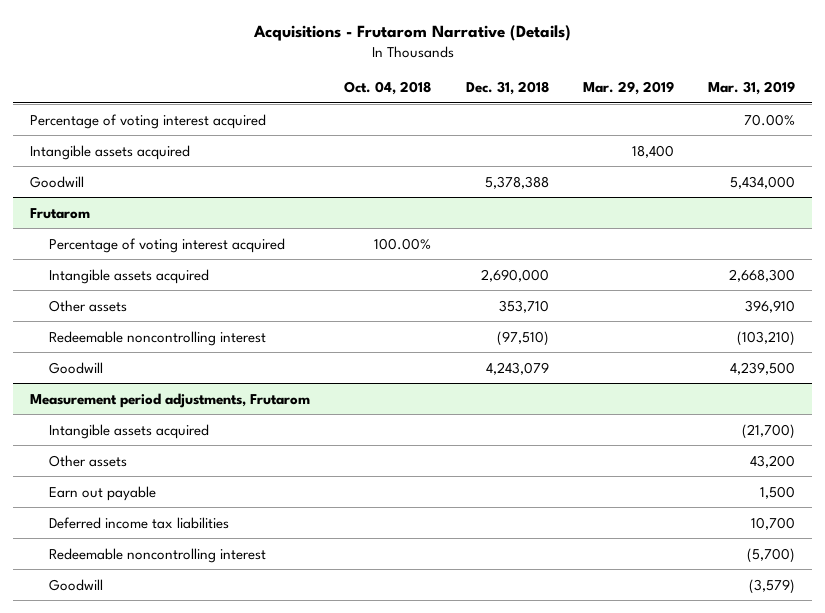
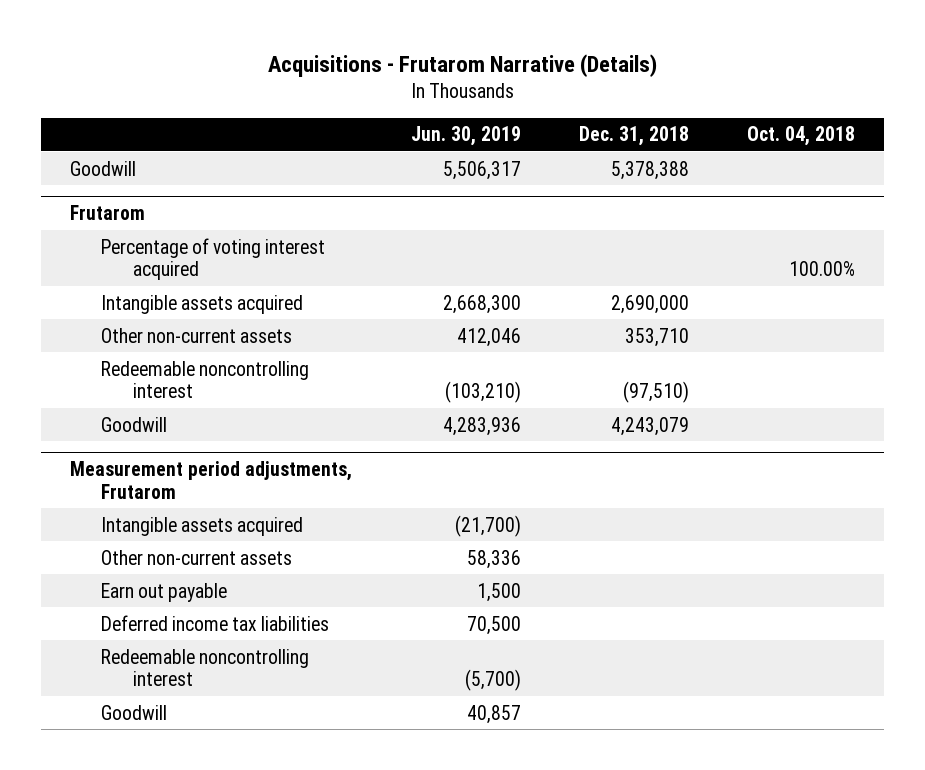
[582,81,674,96] Mar. 29, 2019 -> none
[707,81,795,96] Mar. 31, 2019 -> none
none -> [410,126,521,147] Jun. 30, 2019
[30,113,267,129] Percentage of voting interest acquired -> none
[30,144,191,160] Intangible assets acquired -> none
[48,299,127,312] Other assets -> [101,327,293,343] Other non-current assets
[48,454,127,467] Other assets -> [101,549,293,565] Other non-current assets

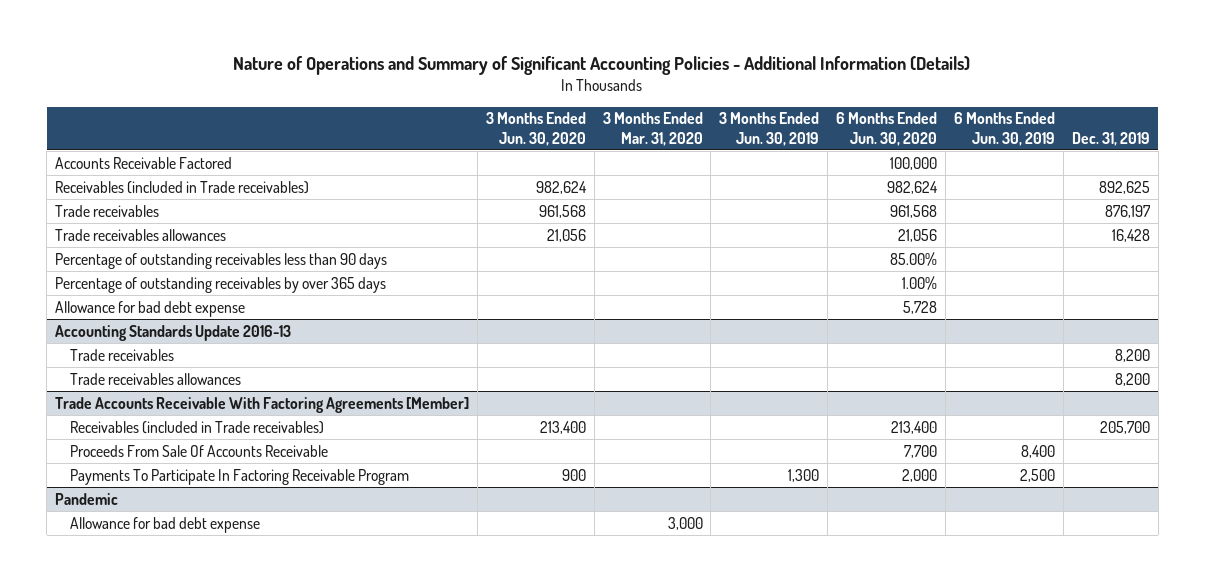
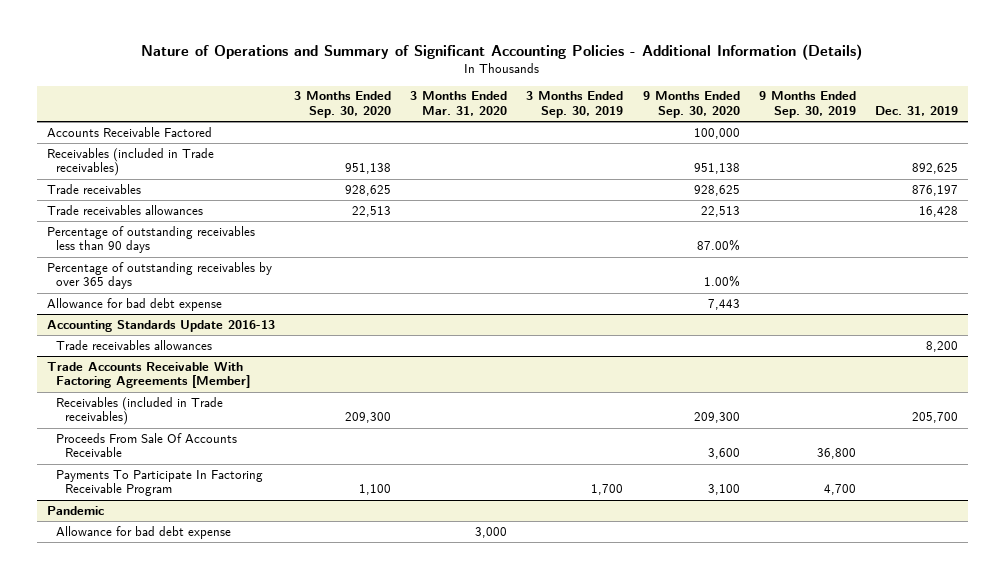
[485,112,586,146] 3 Months Ended Jun. 30, 2020 -> none
[719,112,820,146] 3 Months Ended Jun. 30, 2019 -> none
[836,112,938,146] 6 Months Ended Jun. 30, 2020 -> none
[953,112,1055,146] 6 Months Ended Jun. 30, 2019 -> none
none -> [293,91,391,119] 3 Months Ended Sep. 30, 2020
none -> [526,91,624,119] 3 Months Ended Sep. 30, 2019
none -> [642,91,740,119] 9 Months Ended Sep. 30, 2020
none -> [758,91,856,119] 9 Months Ended Sep. 30, 2019
[69,348,174,361] Trade receivables -> none

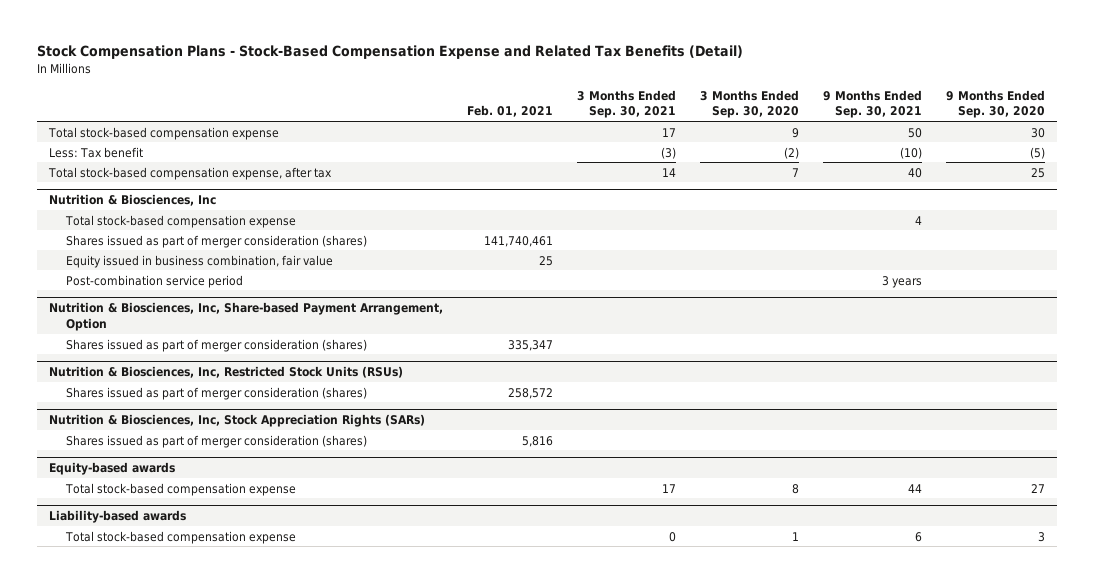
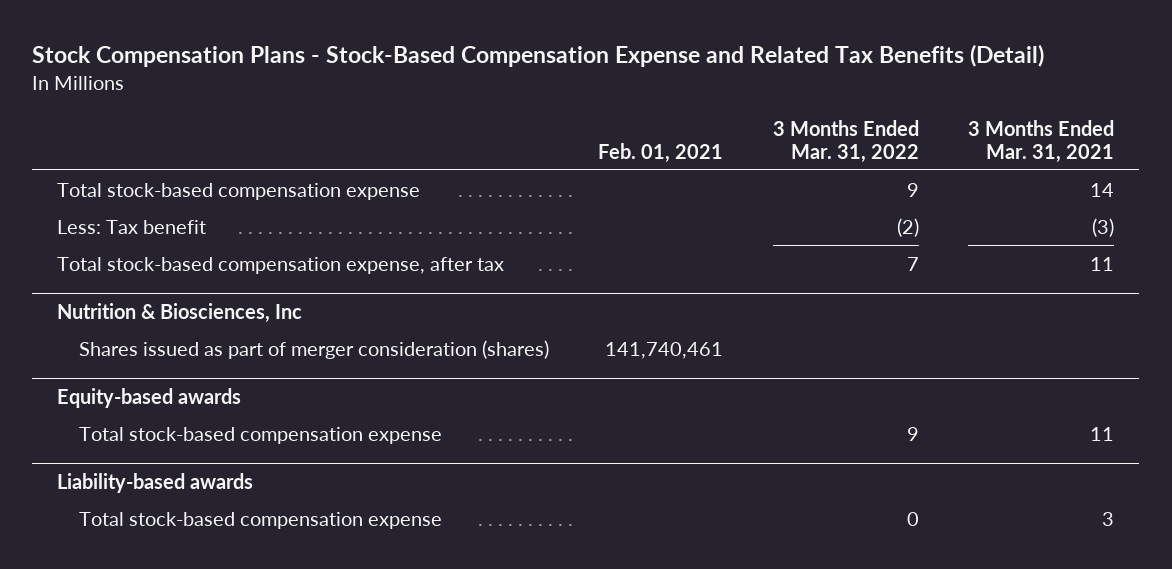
[577,89,677,119] 3 Months Ended Sep. 30, 2021 -> none
[700,89,800,119] 3 Months Ended Sep. 30, 2020 -> none
[823,89,923,119] 9 Months Ended Sep. 30, 2021 -> none
[946,89,1046,119] 9 Months Ended Sep. 30, 2020 -> none
none -> [772,119,919,163] 3 Months Ended Mar. 31, 2022
none -> [968,119,1115,163] 3 Months Ended Mar. 31, 2021
[64,214,296,228] Total stock-based compensation expense -> none
[65,254,333,268] Equity issued in business combination, fair value -> none
[65,274,243,288] Post-combination service period -> none
[49,302,444,331] Nutrition & Biosciences, Inc, Share-based Payment Arrangement, Option -> none
[65,338,367,352] Shares issued as part of merger consideration (shares) -> none
[49,366,404,379] Nutrition & Biosciences, Inc, Restricted Stock Units (RSUs) -> none
[65,386,367,400] Shares issued as part of merger consideration (shares) -> none
[49,414,426,428] Nutrition & Biosciences, Inc, Stock Appreciation Rights (SARs) -> none
[65,434,367,448] Shares issued as part of merger consideration (shares) -> none

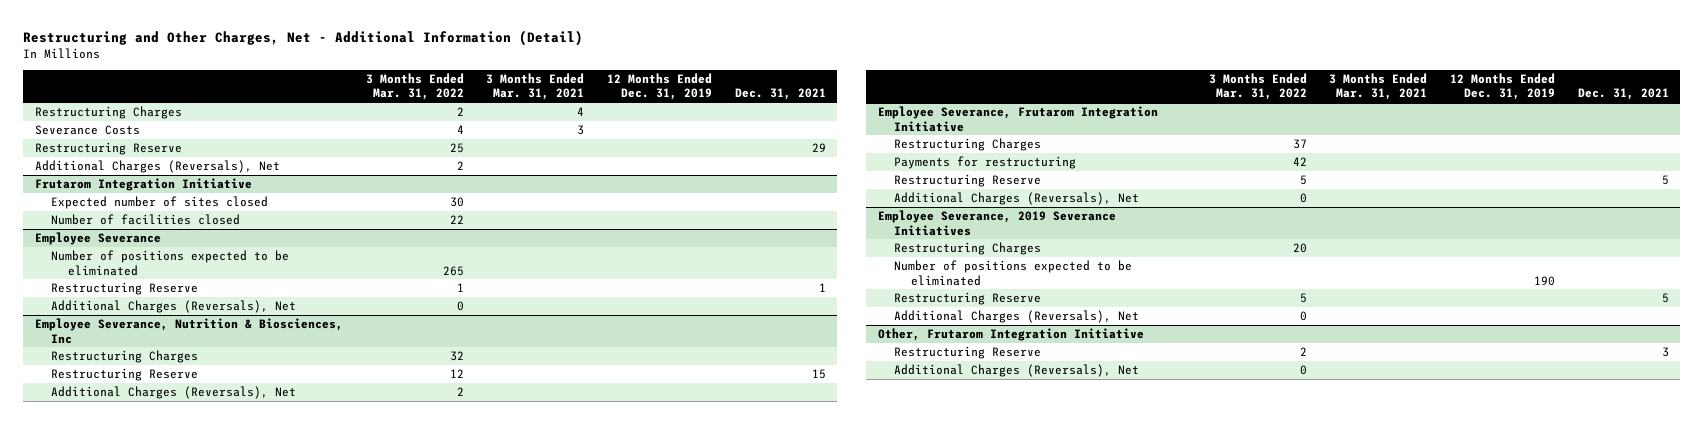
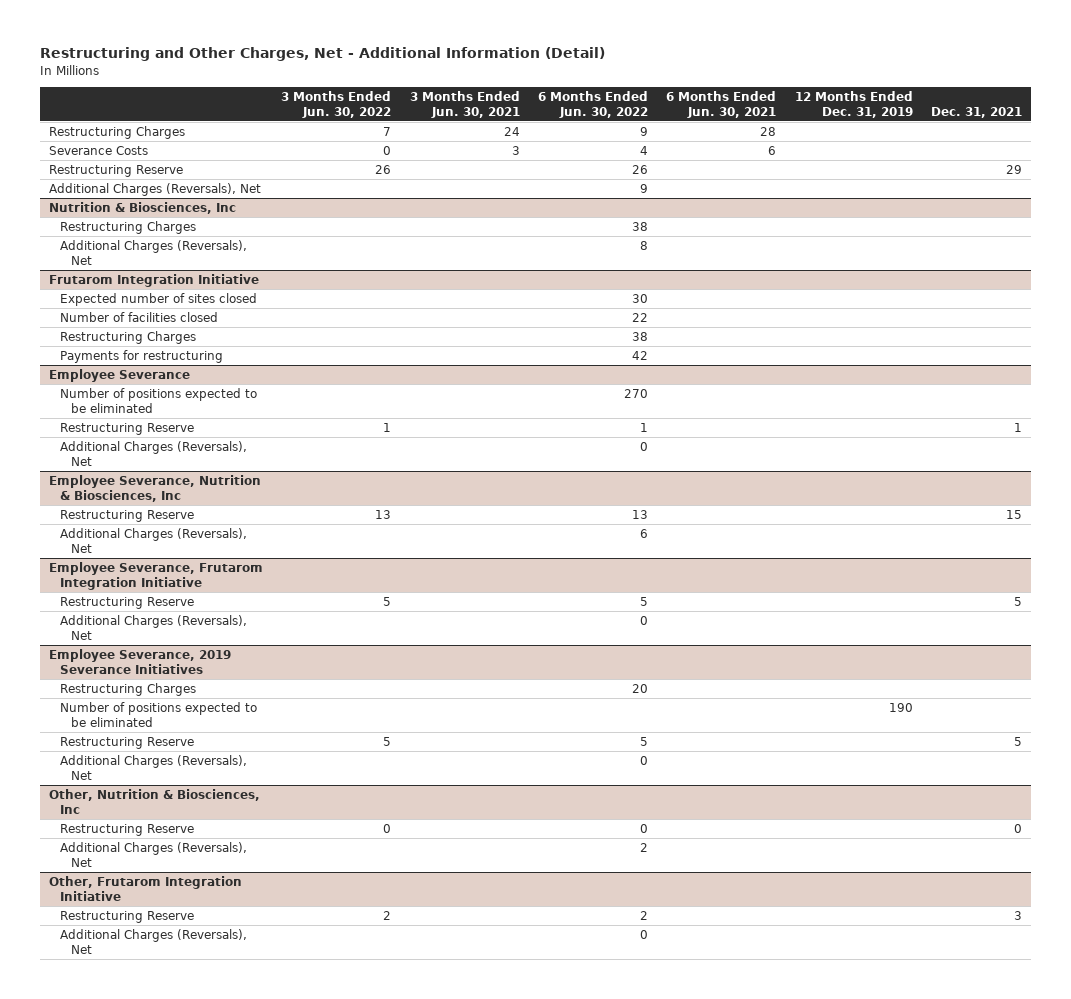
[365,72,464,101] 3 Months Ended Mar. 31, 2022 -> none
[486,72,585,101] 3 Months Ended Mar. 31, 2021 -> none
none -> [281,90,392,118] 3 Months Ended Jun. 30, 2022
none -> [409,90,520,118] 3 Months Ended Jun. 30, 2021
none -> [537,90,648,118] 6 Months Ended Jun. 30, 2022
none -> [666,90,777,118] 6 Months Ended Jun. 30, 2021
none -> [48,201,236,214] Nutrition & Biosciences, Inc
none -> [60,220,197,234] Restructuring Charges
none -> [60,239,248,265] Additional Charges (Reversals), Net
none -> [60,330,197,344] Restructuring Charges
none -> [60,349,224,363] Payments for restructuring
[51,350,199,364] Restructuring Charges -> none
[894,138,1042,152] Restructuring Charges -> none
[894,156,1077,170] Payments for restructuring -> none
none -> [48,788,260,814] Other, Nutrition & Biosciences, Inc
none -> [60,823,195,836] Restructuring Reserve
none -> [60,841,248,867] Additional Charges (Reversals), Net

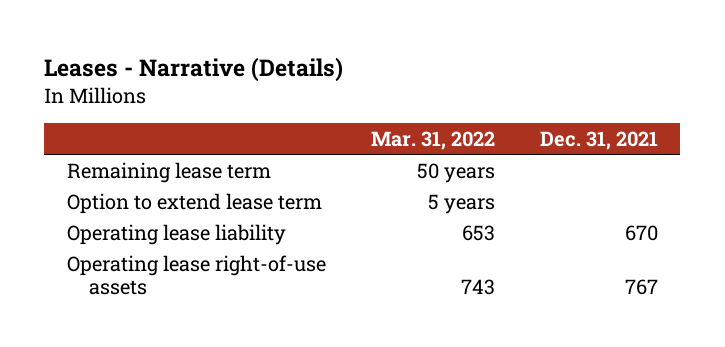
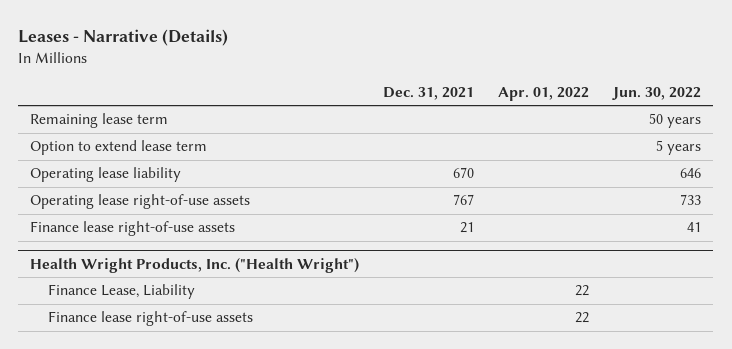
[370,131,495,151] Mar. 31, 2022 -> none
none -> [498,86,590,101] Apr. 01, 2022
none -> [612,86,702,100] Jun. 30, 2022
none -> [30,221,236,237] Finance lease right-of-use assets
none -> [30,257,360,273] Health Wright Products, Inc. ("Health Wright")
none -> [47,284,195,300] Finance Lease, Liability
none -> [47,311,253,327] Finance lease right-of-use assets

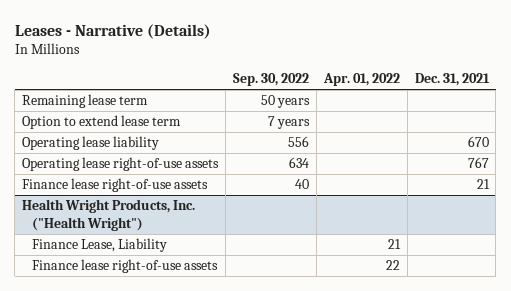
[612,86,702,100] Jun. 30, 2022 -> none
none -> [232,73,309,87] Sep. 30, 2022
[575,285,590,297] 22 -> [387,239,401,250] 21

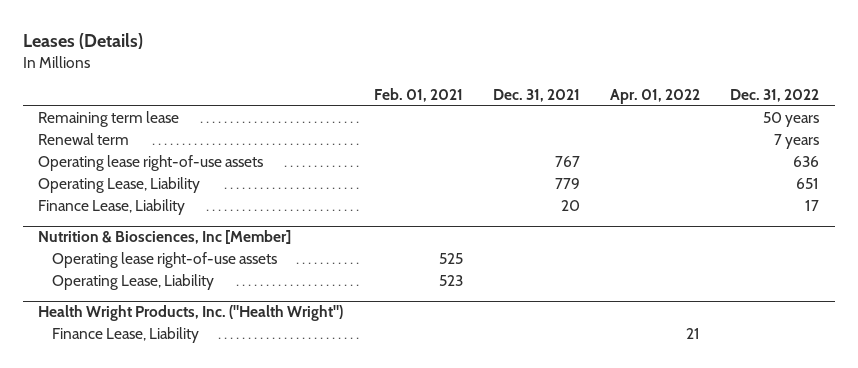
[14,23,211,39] Leases - Narrative (Details) -> [23,33,144,50] Leases (Details)
[232,73,309,87] Sep. 30, 2022 -> none
none -> [373,88,463,103] Feb. 01, 2021
none -> [730,89,820,103] Dec. 31, 2022
[22,136,160,151] Operating lease liability -> none
[22,94,149,109] Remaining lease term -> [38,111,180,128] Remaining term lease
[22,115,182,130] Option to extend lease term -> [38,133,130,146] Renewal term
[22,178,209,193] Finance lease right-of-use assets -> none
none -> [38,177,201,194] Operating Lease, Liability
none -> [38,199,186,216] Finance Lease, Liability
none -> [38,230,292,245] Nutrition & Biosciences, Inc [Member]
none -> [51,252,277,269] Operating lease right-of-use assets
none -> [51,274,214,291] Operating Lease, Liability
[32,259,219,274] Finance lease right-of-use assets -> none

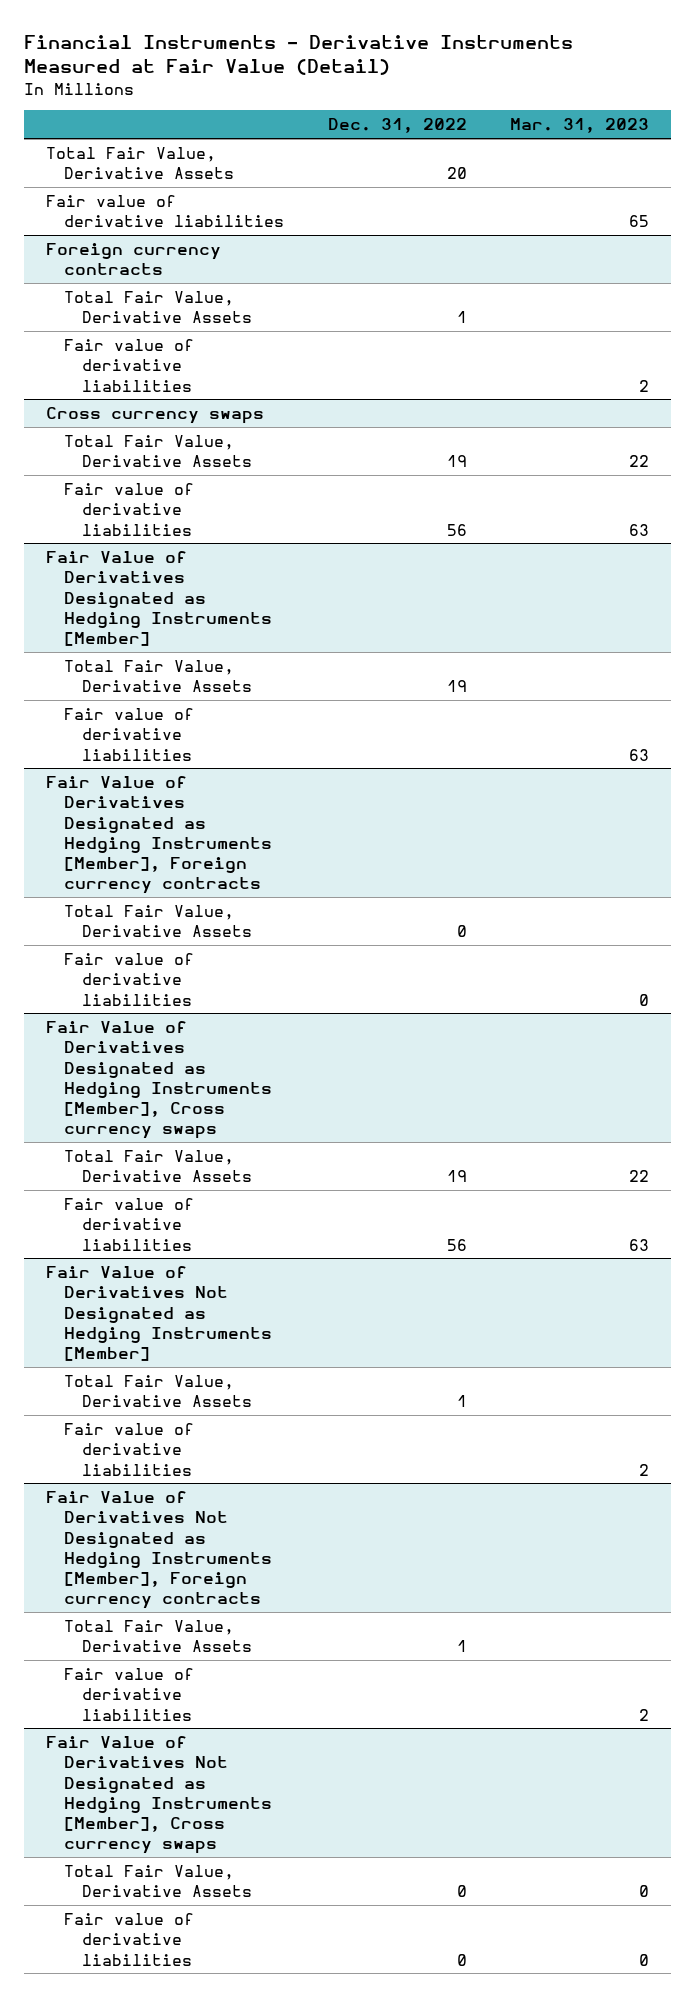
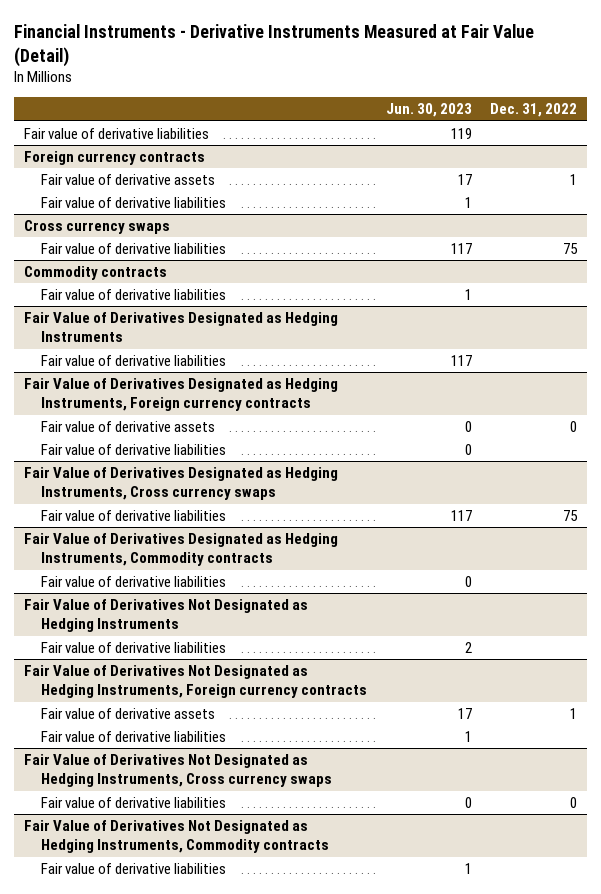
[510,118,650,134] Mar. 31, 2023 -> none
none -> [385,103,472,118] Jun. 30, 2023
[46,146,234,180] Total Fair Value, Derivative Assets -> none
[63,290,252,324] Total Fair Value, Derivative Assets -> [40,174,215,186] Fair value of derivative assets
[63,434,252,468] Total Fair Value, Derivative Assets -> none
[63,659,252,693] Total Fair Value, Derivative Assets -> none
[446,523,467,536] 56 -> [563,243,579,255] 75
none -> [23,266,167,281] Commodity contracts
none -> [40,289,226,301] Fair value of derivative liabilities
[46,550,272,647] Fair Value of Derivatives Designated as Hedging Instruments [Member] -> [23,312,338,343] Fair Value of Derivatives Designated as Hedging Instruments
[46,775,272,895] Fair Value of Derivatives Designated as Hedging Instruments [Member], Foreign currency contracts -> [23,378,338,412] Fair Value of Derivatives Designated as Hedging Instruments, Foreign currency contracts
[63,904,252,938] Total Fair Value, Derivative Assets -> [40,421,215,433] Fair value of derivative assets
[63,1149,252,1183] Total Fair Value, Derivative Assets -> none
[63,1374,252,1408] Total Fair Value, Derivative Assets -> none
[46,1020,272,1140] Fair Value of Derivatives Designated as Hedging Instruments [Member], Cross currency swaps -> [23,467,338,501] Fair Value of Derivatives Designated as Hedging Instruments, Cross currency swaps
[446,1238,467,1251] 56 -> [563,510,579,522] 75
none -> [23,533,338,567] Fair Value of Derivatives Designated as Hedging Instruments, Commodity contracts
none -> [40,576,226,588] Fair value of derivative liabilities
[46,1265,272,1362] Fair Value of Derivatives Not Designated as Hedging Instruments [Member] -> [23,599,308,633] Fair Value of Derivatives Not Designated as Hedging Instruments
[46,1490,272,1610] Fair Value of Derivatives Not Designated as Hedging Instruments [Member], Foreign currency contracts -> [23,665,367,699] Fair Value of Derivatives Not Designated as Hedging Instruments, Foreign currency contracts
[63,1619,252,1653] Total Fair Value, Derivative Assets -> [40,708,215,720] Fair value of derivative assets
[63,1864,252,1898] Total Fair Value, Derivative Assets -> none
[46,1735,272,1855] Fair Value of Derivatives Not Designated as Hedging Instruments [Member], Cross currency swaps -> [23,754,332,788] Fair Value of Derivatives Not Designated as Hedging Instruments, Cross currency swaps
none -> [23,820,329,854] Fair Value of Derivatives Not Designated as Hedging Instruments, Commodity contracts
none -> [40,863,226,875] Fair value of derivative liabilities

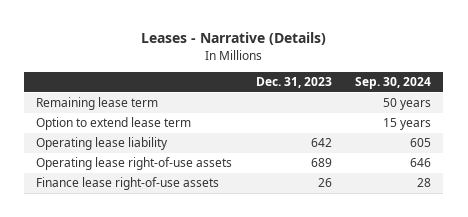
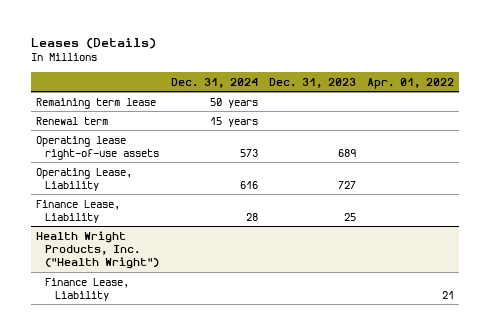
[140,32,326,46] Leases - Narrative (Details) -> [30,38,156,50] Leases (Details)
[355,77,432,90] Sep. 30, 2024 -> none
none -> [170,77,258,88] Dec. 31, 2024
none -> [366,77,454,89] Apr. 01, 2022
[36,137,169,151] Operating lease liability -> none
[36,97,159,111] Remaining lease term -> [36,97,157,109] Remaining term lease
[36,117,192,131] Option to extend lease term -> [36,116,109,125] Renewal term
[36,177,220,191] Finance lease right-of-use assets -> none
none -> [36,167,133,191] Operating Lease, Liability
none -> [36,199,121,223] Finance Lease, Liability
none -> [36,230,160,270] Health Wright Products, Inc. ("Health Wright")
none -> [45,277,130,301] Finance Lease, Liability

